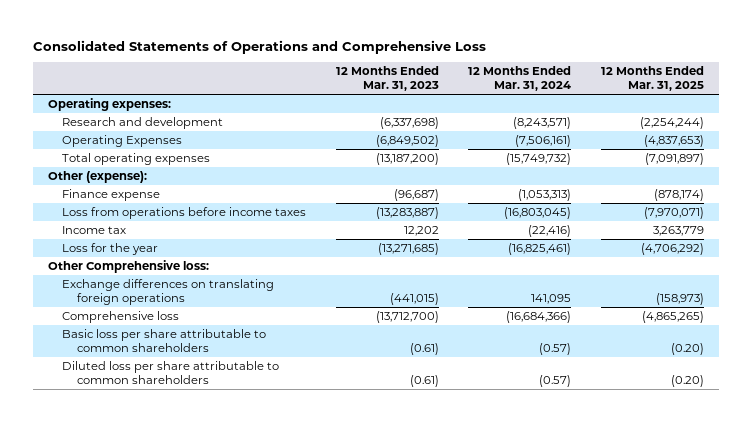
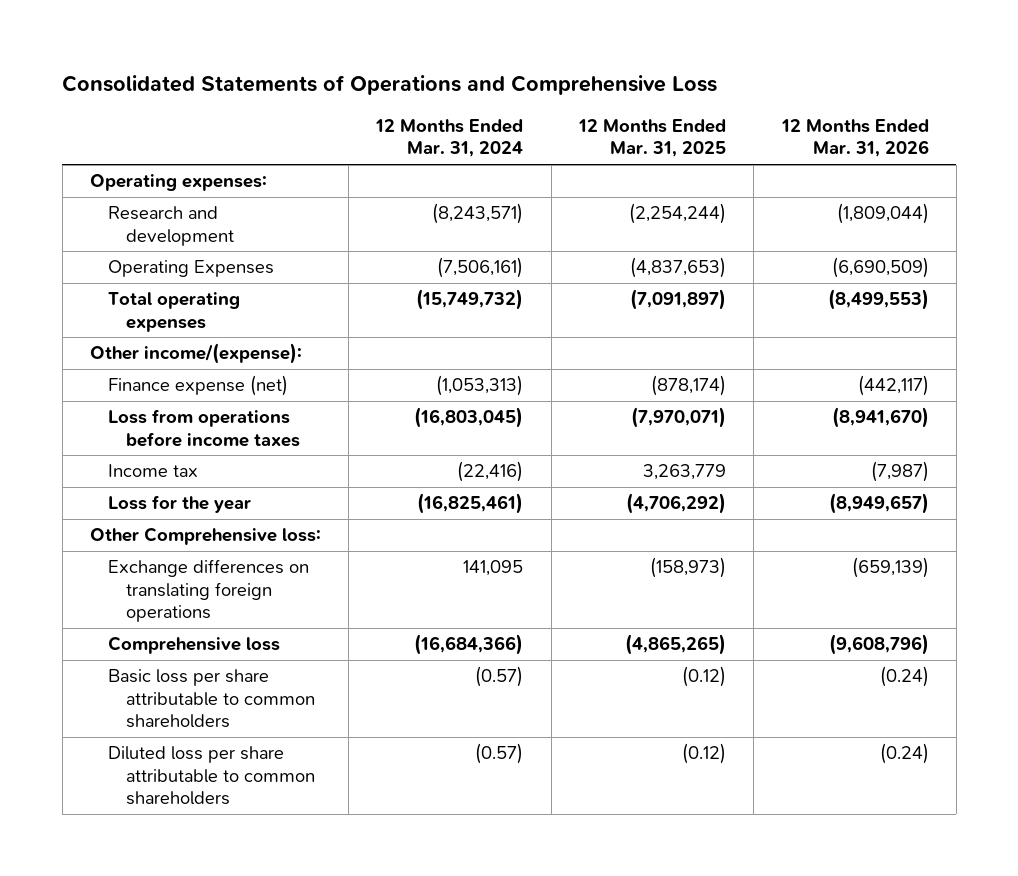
[335,65,439,92] 12 Months Ended Mar. 31, 2023 -> none
none -> [780,119,929,158] 12 Months Ended Mar. 31, 2026
[47,170,147,183] Other (expense): -> [89,343,302,365] Other income/(expense):
[62,188,161,201] Finance expense -> [107,375,288,397] Finance expense (net)
[670,343,704,356] (0.20) -> [682,666,727,688] (0.12)
[670,375,704,388] (0.20) -> [682,743,727,765] (0.12)

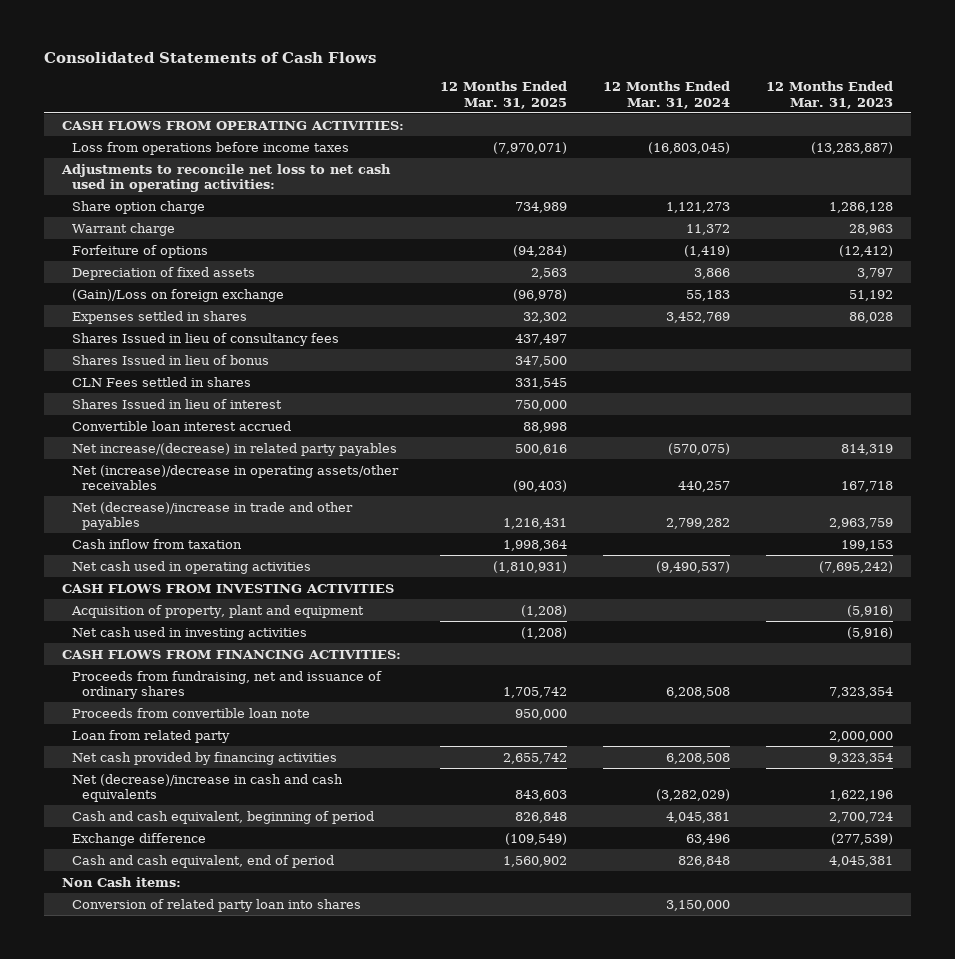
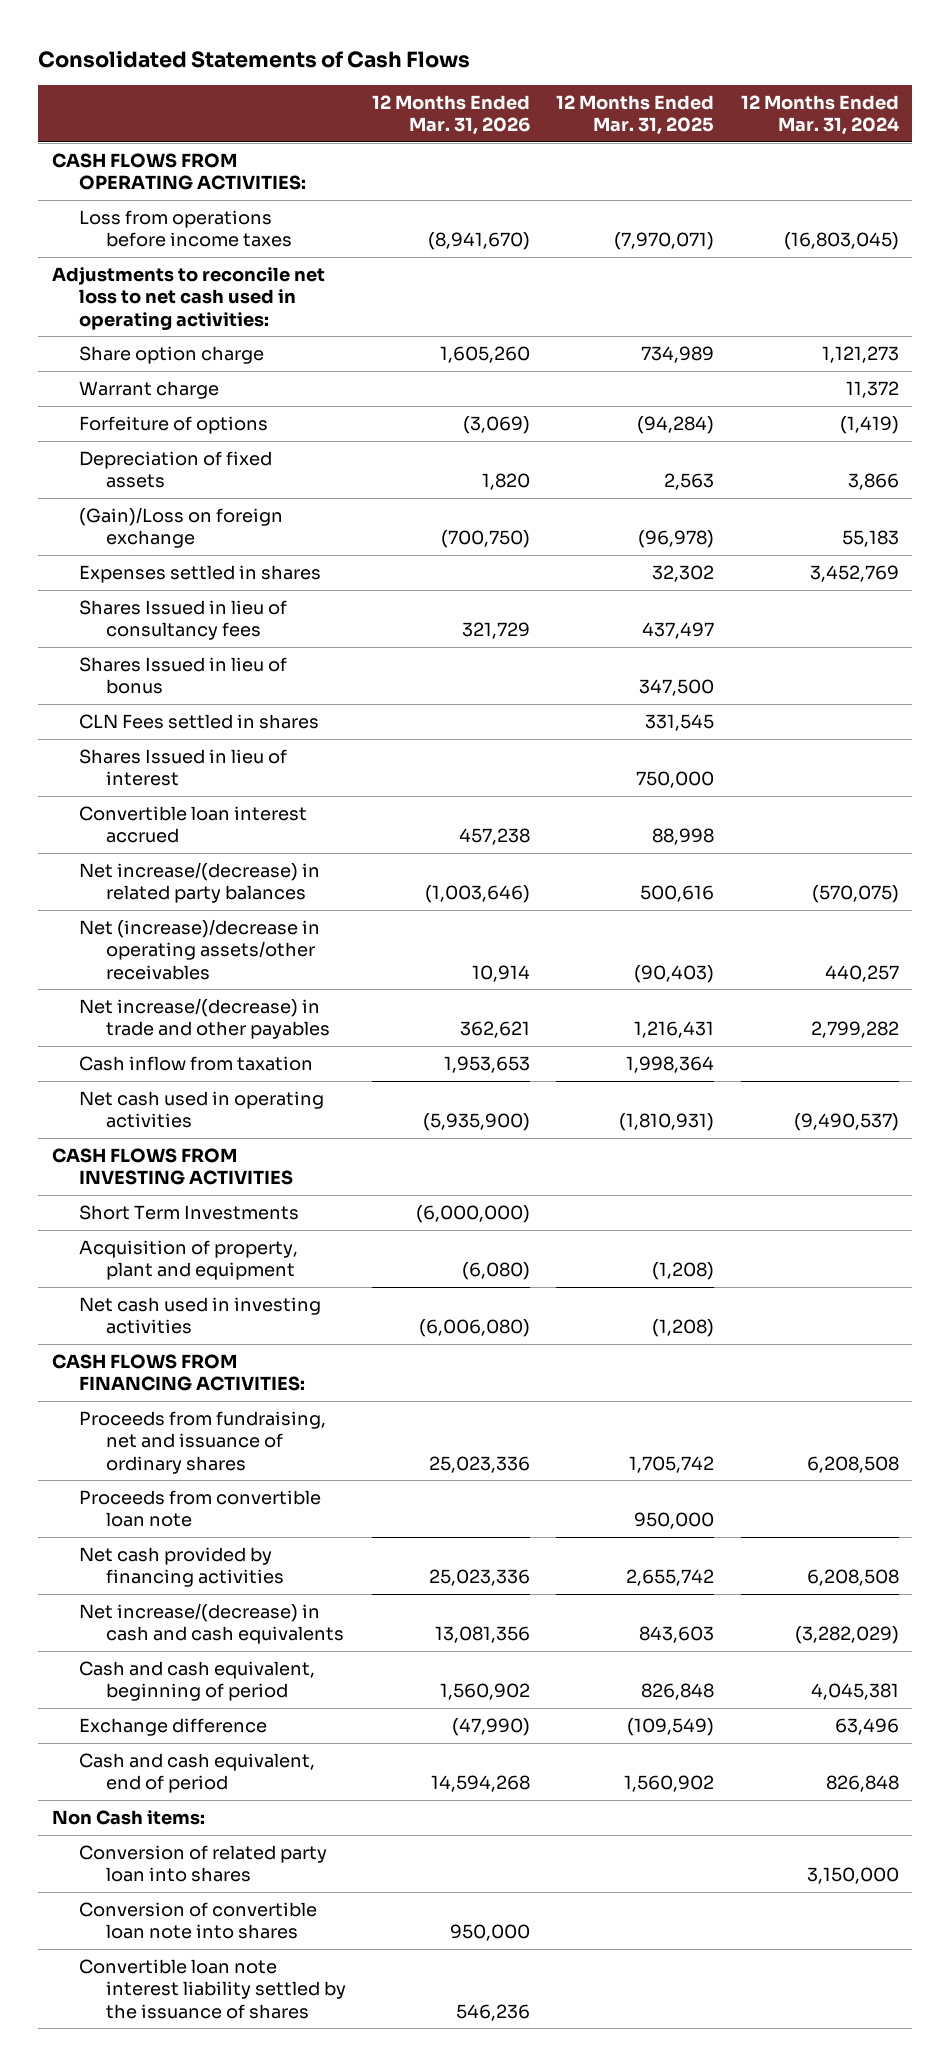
[766,81,894,109] 12 Months Ended Mar. 31, 2023 -> none
none -> [372,94,531,136] 12 Months Ended Mar. 31, 2026
[72,442,398,456] Net increase/(decrease) in related party payables -> [78,861,320,904] Net increase/(decrease) in related party balances
[72,501,354,530] Net (decrease)/increase in trade and other payables -> [78,997,331,1040] Net increase/(decrease) in trade and other payables
none -> [78,1204,299,1220] Short Term Investments
[72,729,231,743] Loan from related party -> none
[72,773,344,802] Net (decrease)/increase in cash and cash equivalents -> [78,1602,345,1645] Net increase/(decrease) in cash and cash equivalents
none -> [78,1901,317,1940] Conversion of convertible loan note into shares
none -> [78,1958,347,2019] Convertible loan note interest liability settled by the issuance of shares

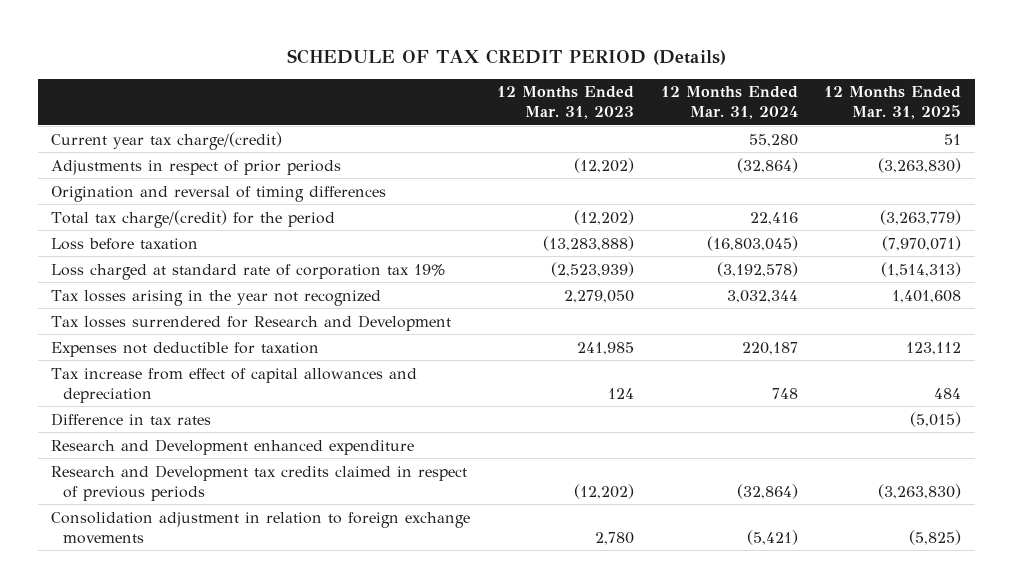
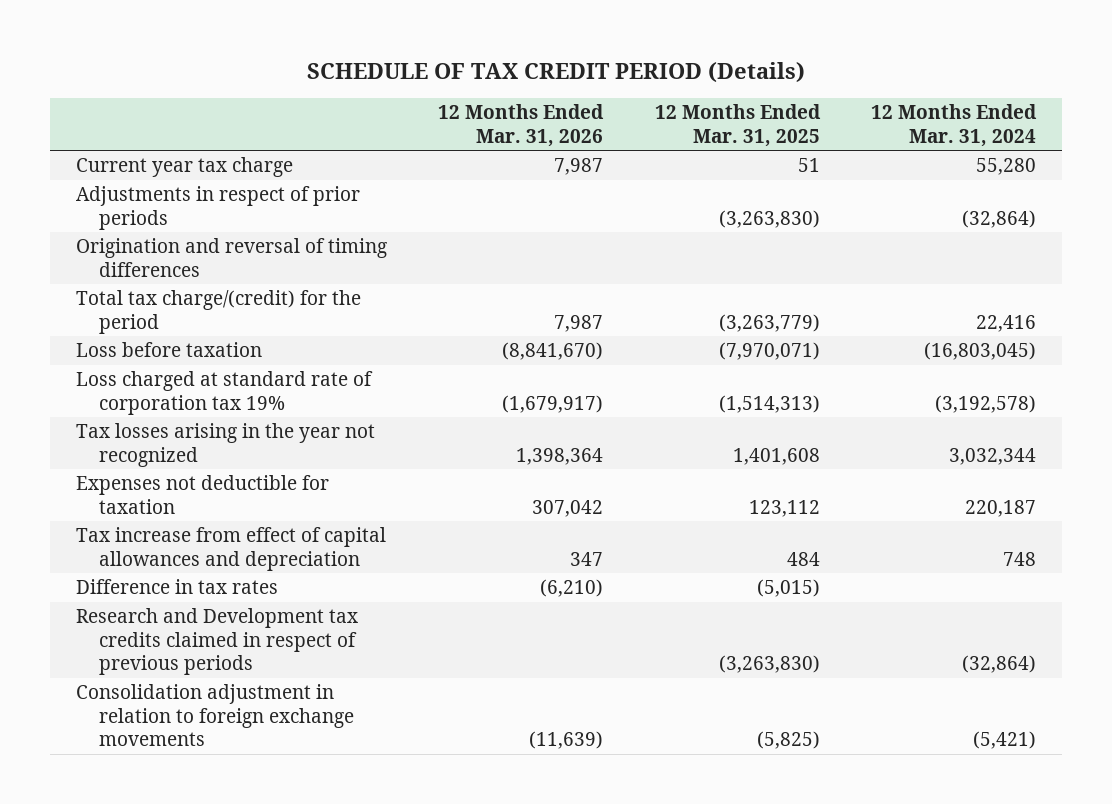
[497,86,635,120] 12 Months Ended Mar. 31, 2023 -> none
none -> [438,104,605,147] 12 Months Ended Mar. 31, 2026
[51,131,283,150] Current year tax charge/(credit) -> [75,157,293,178] Current year tax charge
[51,314,452,331] Tax losses surrendered for Research and Development -> none
[51,438,415,455] Research and Development enhanced expenditure -> none

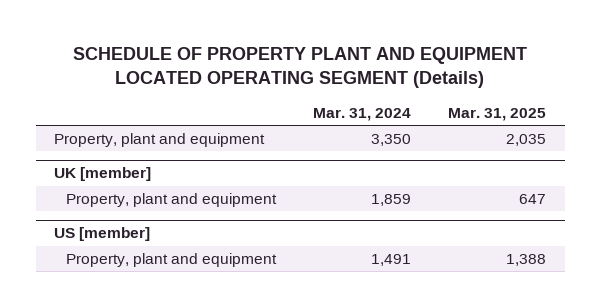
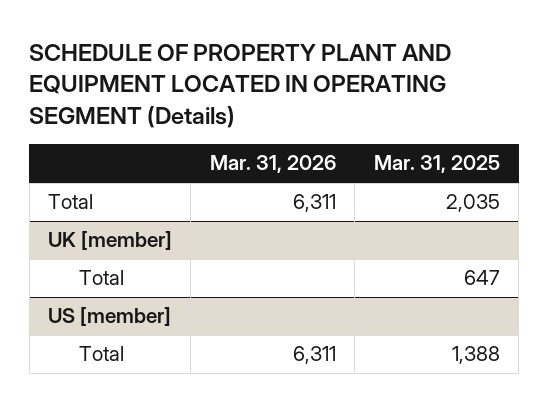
[73,46,528,89] SCHEDULE OF PROPERTY PLANT AND EQUIPMENT LOCATED OPERATING SEGMENT (Details) -> [29,43,452,128] SCHEDULE OF PROPERTY PLANT AND EQUIPMENT LOCATED IN OPERATING SEGMENT (Details)
[313,107,412,121] Mar. 31, 2024 -> none
none -> [209,155,336,174] Mar. 31, 2026
[54,133,266,148] Property, plant and equipment -> [47,194,93,210] Total
[66,193,278,208] Property, plant and equipment -> [79,270,125,286] Total
[66,253,278,268] Property, plant and equipment -> [79,346,125,362] Total

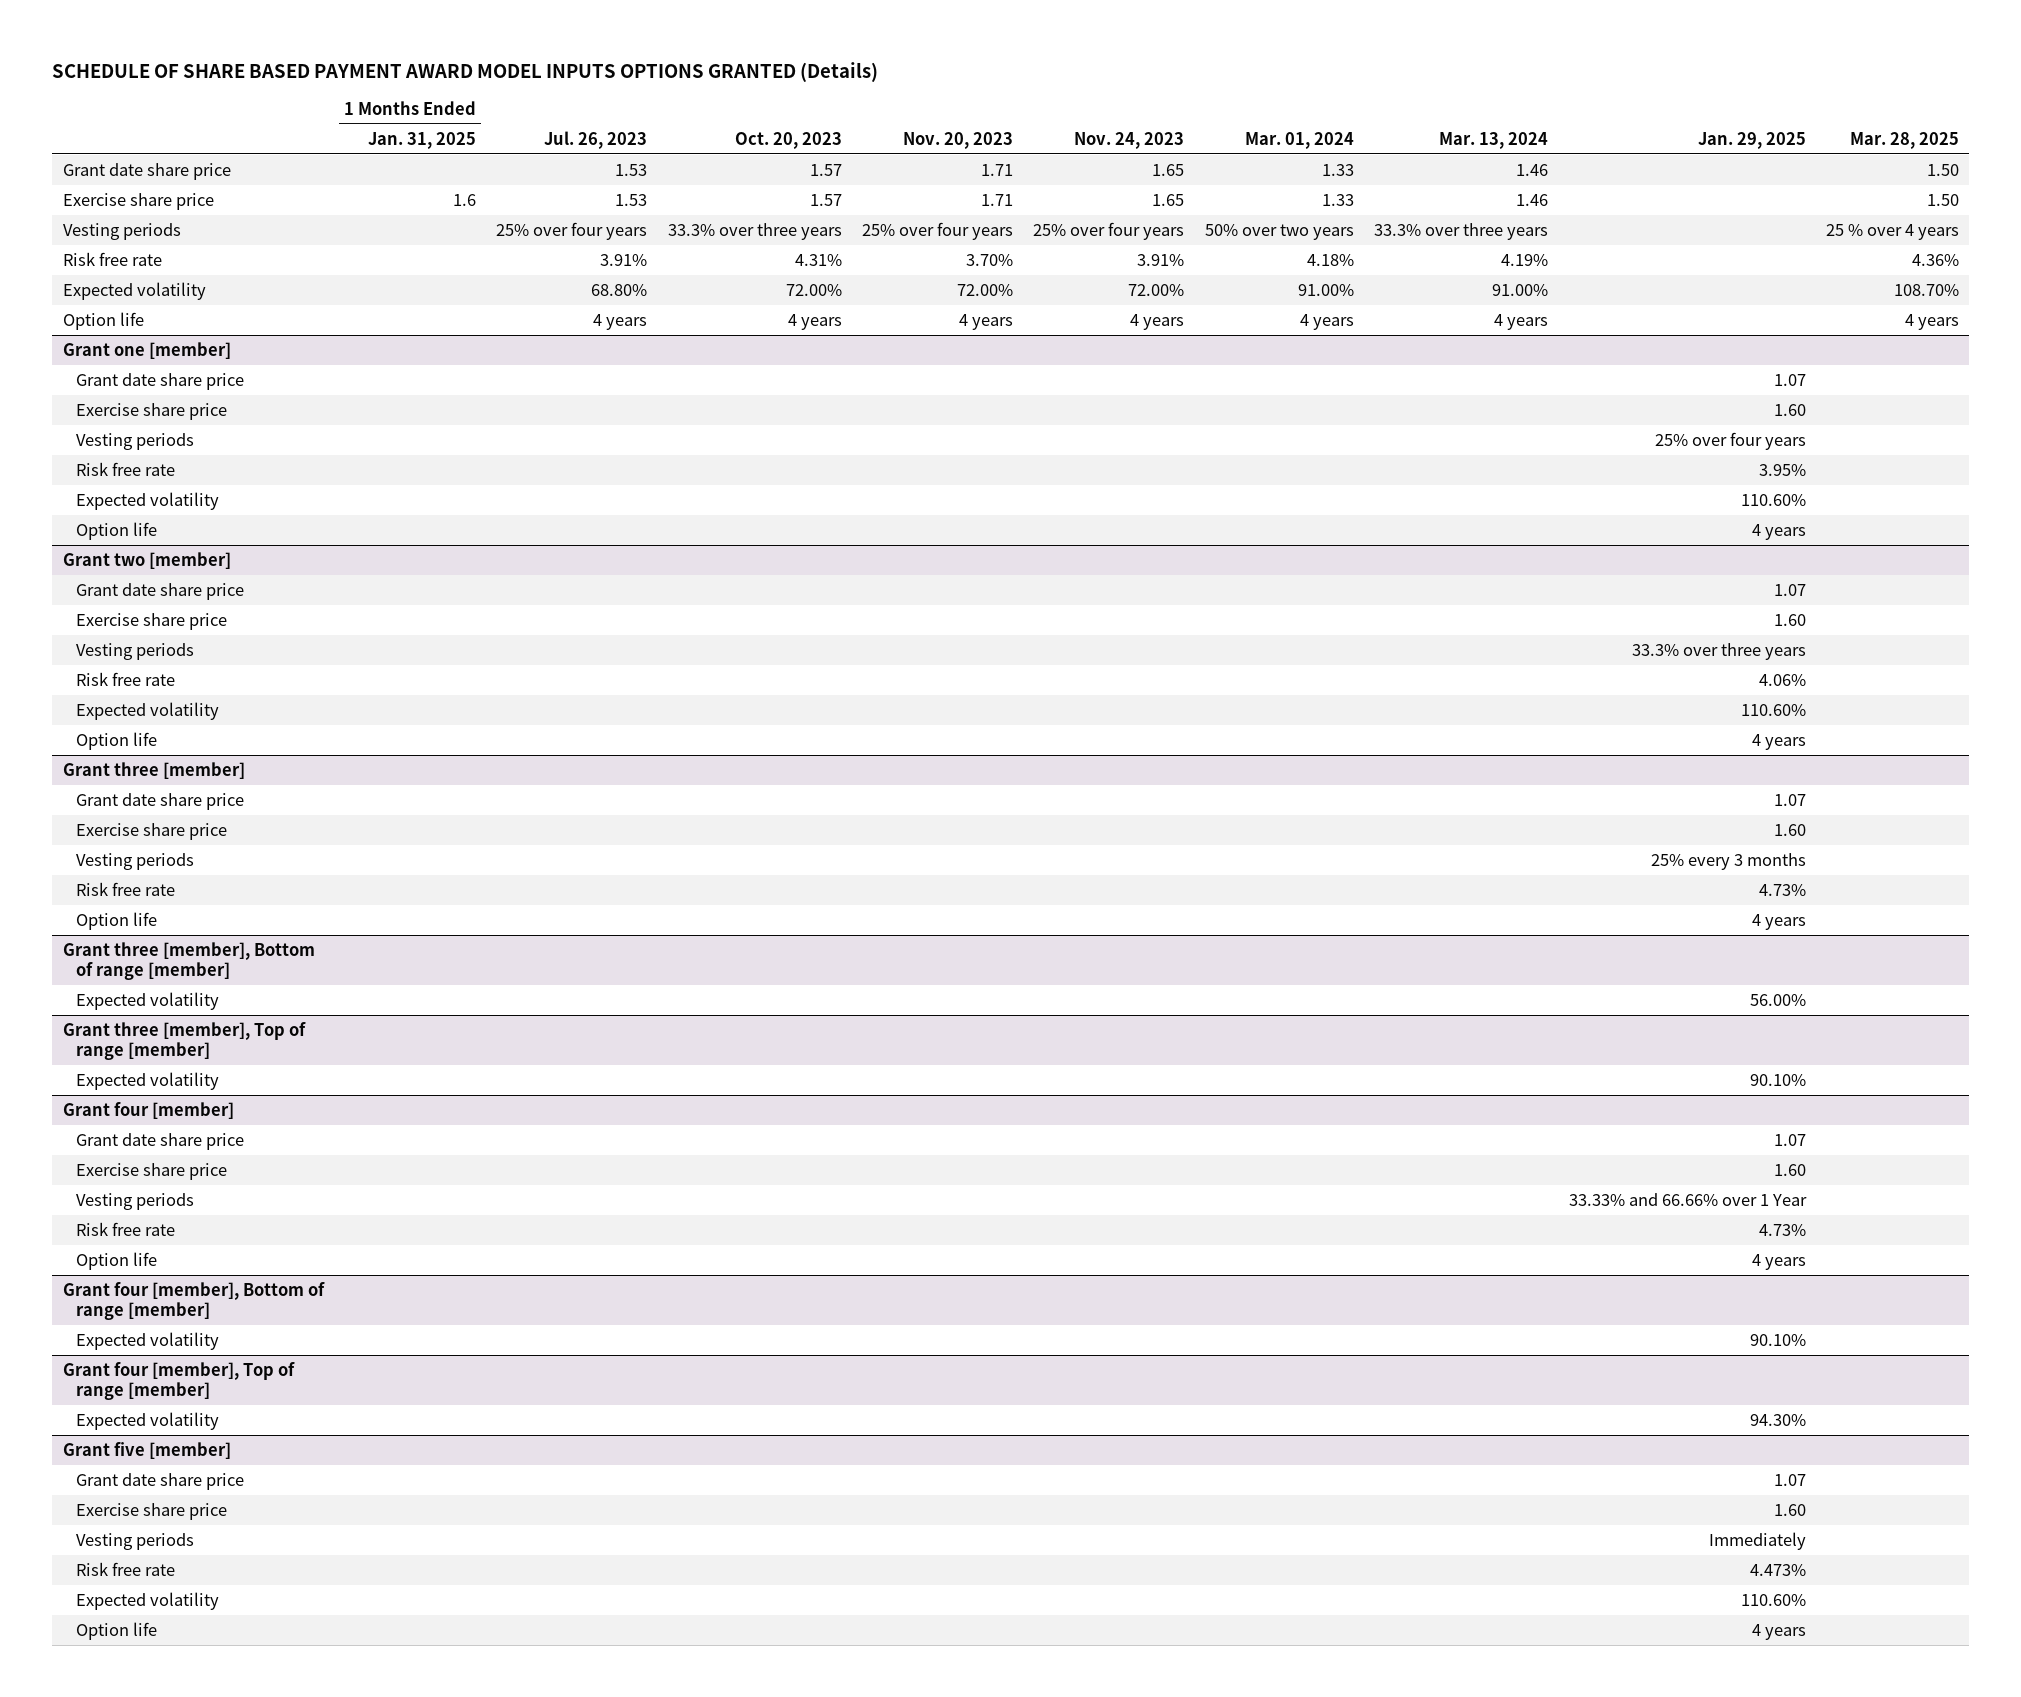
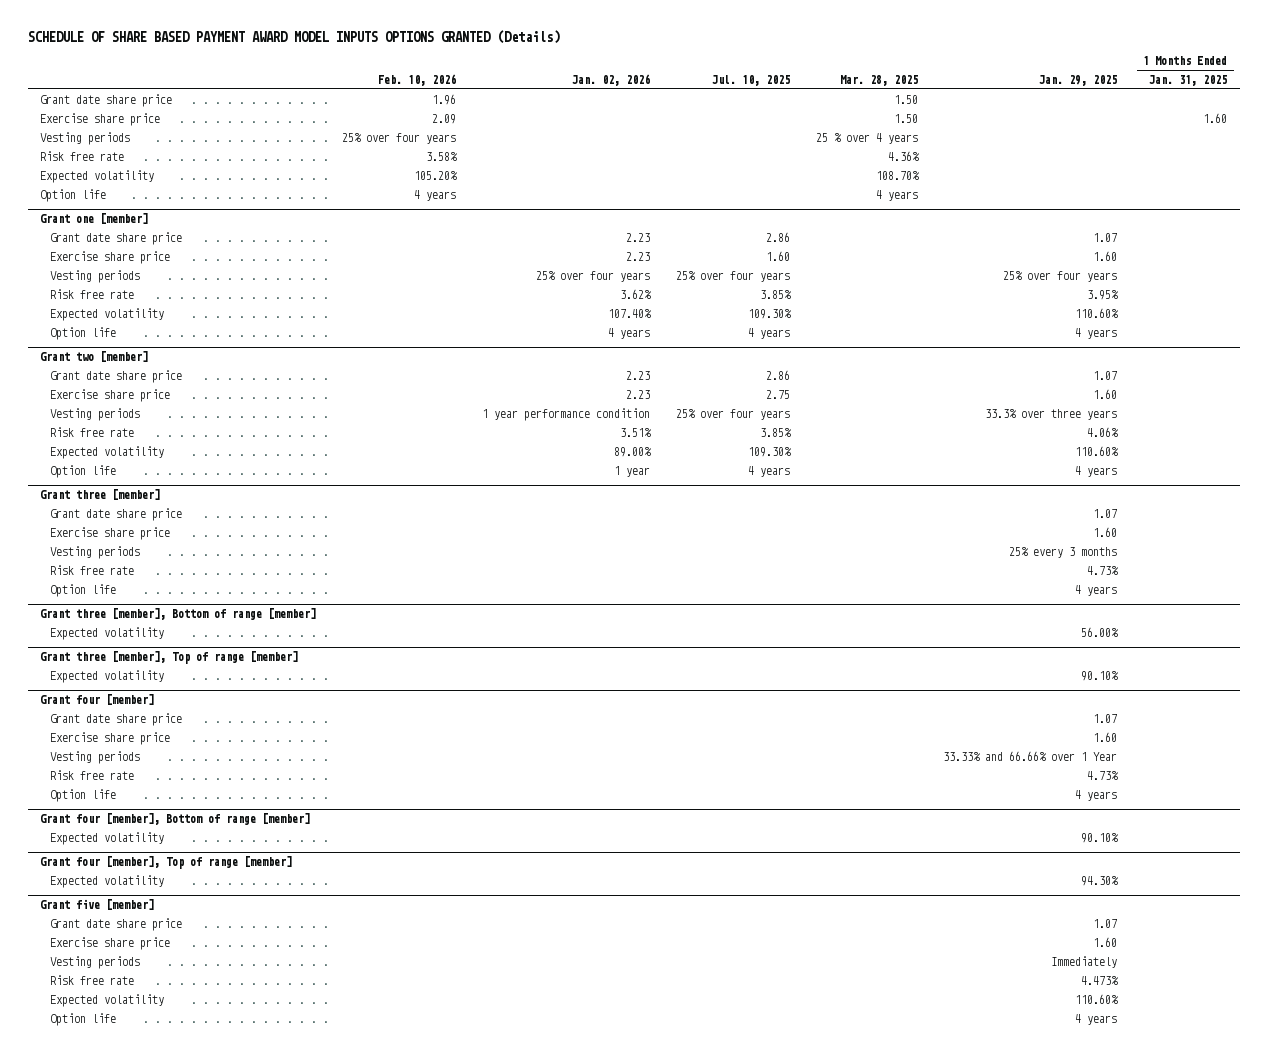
[544,130,648,149] Jul. 26, 2023 -> none
[734,131,842,149] Oct. 20, 2023 -> none
[903,131,1014,149] Nov. 20, 2023 -> none
[1074,131,1185,149] Nov. 24, 2023 -> none
[1244,131,1354,149] Mar. 01, 2024 -> none
[1439,131,1549,149] Mar. 13, 2024 -> none
none -> [378,73,457,86] Feb. 10, 2026
none -> [571,73,650,86] Jan. 02, 2026
none -> [711,74,790,86] Jul. 10, 2025
[452,193,476,206] 1.6 -> [1203,112,1228,123] 1.60

